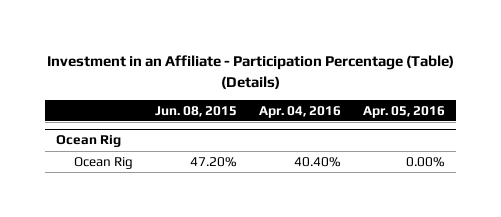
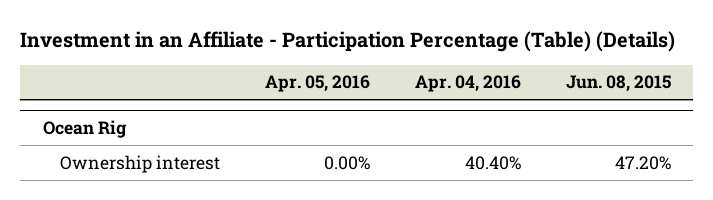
[73,156,133,169] Ocean Rig -> [59,154,220,173] Ownership interest

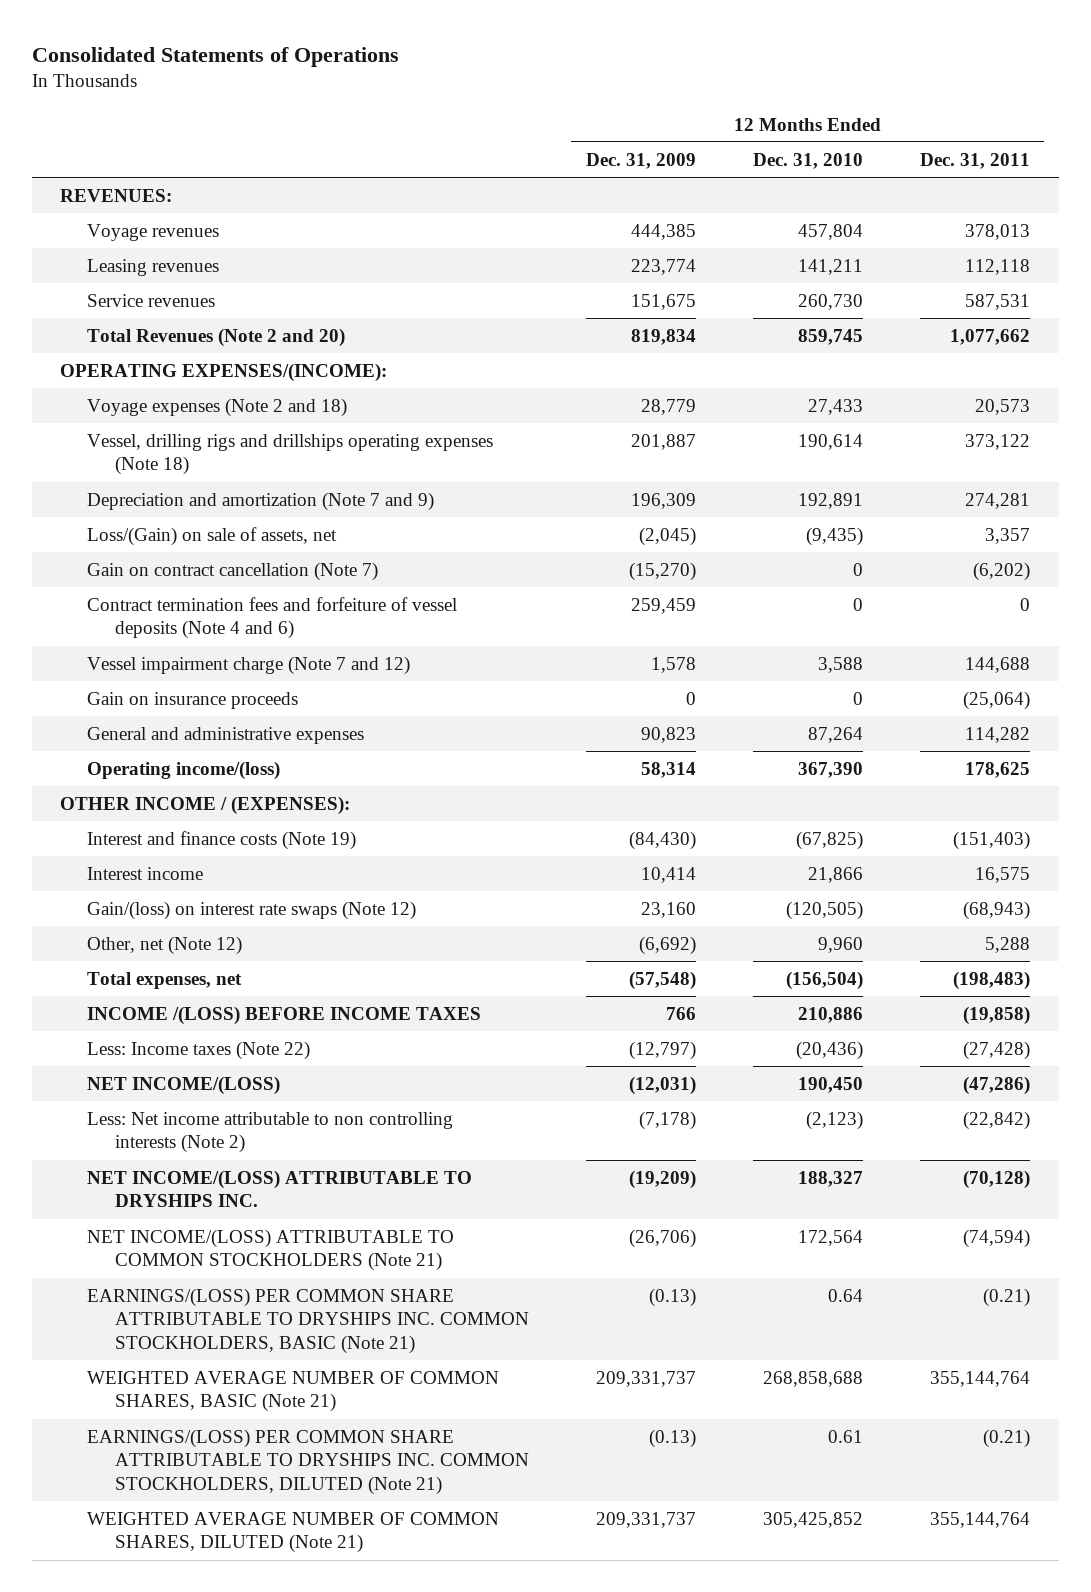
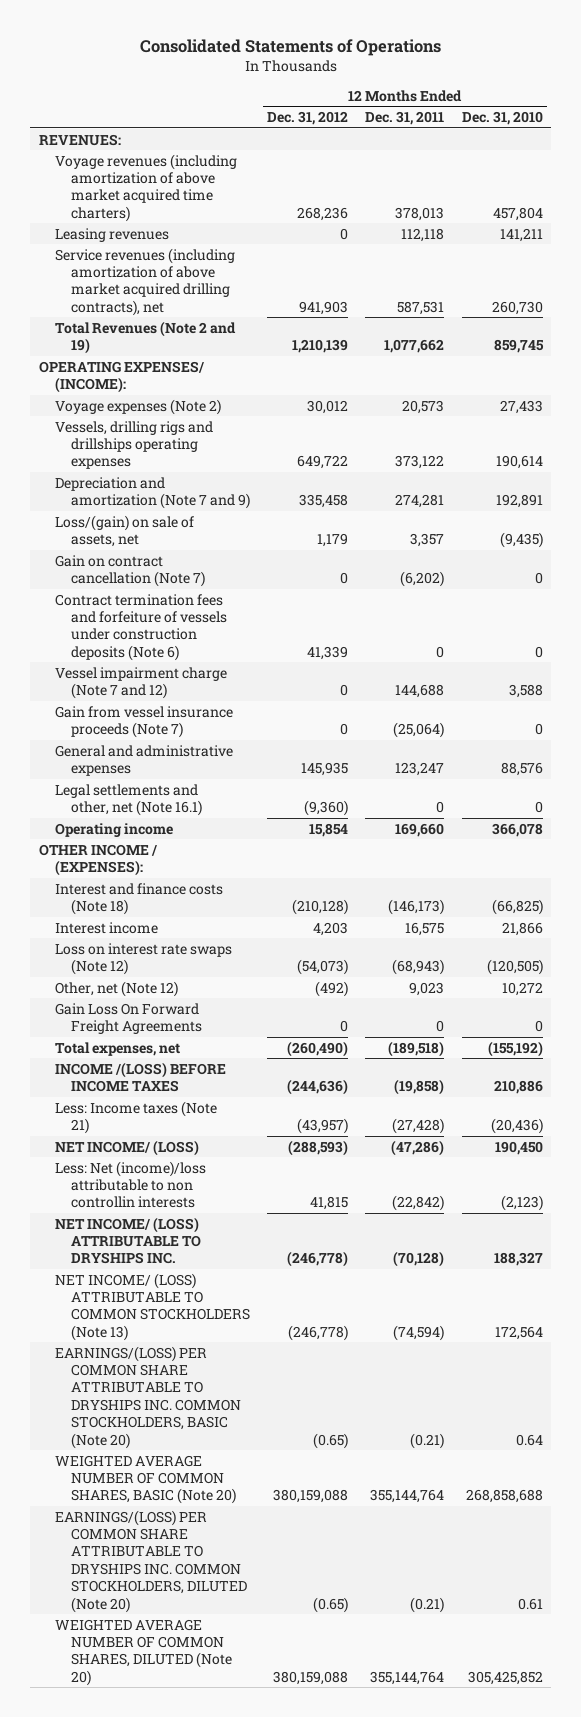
[585,152,696,169] Dec. 31, 2009 -> none
none -> [267,111,349,126] Dec. 31, 2012
[87,223,220,241] Voyage revenues -> [54,153,237,222] Voyage revenues (including amortization of above market acquired time charters)
[87,293,216,307] Service revenues -> [54,247,235,316] Service revenues (including amortization of above market acquired drilling contracts), net
[87,327,346,347] Total Revenues (Note 2 and 20) -> [54,320,236,355] Total Revenues (Note 2 and 19)
[60,362,388,382] OPERATING EXPENSES/(INCOME): -> [38,360,204,394] OPERATING EXPENSES/ (INCOME):
[87,397,348,417] Voyage expenses (Note 2 and 18) -> [54,398,221,415] Voyage expenses (Note 2)
[87,433,494,476] Vessel, drilling rigs and drillships operating expenses (Note 18) -> [54,420,213,470] Vessels, drilling rigs and drillships operating expenses
[87,526,338,546] Loss/(Gain) on sale of assets, net -> [54,514,194,548] Loss/(gain) on sale of assets, net
[87,596,458,640] Contract termination fees and forfeiture of vessel deposits (Note 4 and 6) -> [54,593,227,661] Contract termination fees and forfeiture of vessels under construction deposits (Note 6)
[87,691,299,709] Gain on insurance proceeds -> [54,705,233,739] Gain from vessel insurance proceeds (Note 7)
[807,726,863,743] 87,264 -> [500,762,543,777] 88,576
[965,726,1031,743] 114,282 -> [395,762,445,777] 123,247
none -> [54,783,202,817] Legal settlements and other, net (Note 16.1)
[87,760,281,780] Operating income/(loss) -> [54,822,173,837] Operating income
[797,761,863,778] 367,390 -> [491,822,543,837] 366,078
[965,761,1031,778] 178,625 -> [395,822,445,837] 169,660
[87,830,357,850] Interest and finance costs (Note 19) -> [54,882,223,916] Interest and finance costs (Note 18)
[795,830,863,850] (67,825) -> [491,899,543,916] (66,825)
[953,830,1031,850] (151,403) -> [388,899,445,916] (146,173)
[87,900,417,920] Gain/(loss) on interest rate swaps (Note 12) -> [54,942,232,976] Loss on interest rate swaps (Note 12)
[817,936,863,953] 9,960 -> [501,981,543,996] 10,272
[985,936,1031,953] 5,288 -> [409,981,445,996] 9,023
none -> [54,1002,202,1035] Gain Loss On Forward Freight Agreements
[785,970,863,990] (156,504) -> [487,1040,543,1057] (155,192)
[953,970,1031,990] (198,483) -> [388,1040,445,1057] (189,518)
[87,1040,311,1060] Less: Income taxes (Note 22) -> [54,1100,217,1135] Less: Income taxes (Note 21)
[87,1075,281,1095] NET INCOME/(LOSS) -> [54,1139,199,1156] NET INCOME/ (LOSS)
[87,1111,454,1154] Less: Net income attributable to non controlling interests (Note 2) -> [54,1160,206,1209] Less: Net (income)/loss attributable to non controllin interests
[87,1169,473,1208] NET INCOME/(LOSS) ATTRIBUTABLE TO DRYSHIPS INC. -> [54,1216,201,1265] NET INCOME/ (LOSS) ATTRIBUTABLE TO DRYSHIPS INC.
[87,1228,455,1272] NET INCOME/(LOSS) ATTRIBUTABLE TO COMMON STOCKHOLDERS (Note 21) -> [54,1272,250,1341] NET INCOME/ (LOSS) ATTRIBUTABLE TO COMMON STOCKHOLDERS (Note 13)
[87,1287,529,1354] EARNINGS/(LOSS) PER COMMON SHARE ATTRIBUTABLE TO DRYSHIPS INC. COMMON STOCKHOLDERS, BASIC (Note 21) -> [54,1345,241,1449] EARNINGS/(LOSS) PER COMMON SHARE ATTRIBUTABLE TO DRYSHIPS INC. COMMON STOCKHOLDERS, BASIC (Note 20)
[87,1370,500,1413] WEIGHTED AVERAGE NUMBER OF COMMON SHARES, BASIC (Note 21) -> [54,1454,236,1505] WEIGHTED AVERAGE NUMBER OF COMMON SHARES, BASIC (Note 20)
[87,1428,529,1495] EARNINGS/(LOSS) PER COMMON SHARE ATTRIBUTABLE TO DRYSHIPS INC. COMMON STOCKHOLDERS, DILUTED (Note 21) -> [54,1509,247,1613] EARNINGS/(LOSS) PER COMMON SHARE ATTRIBUTABLE TO DRYSHIPS INC. COMMON STOCKHOLDERS, DILUTED (Note 20)
[87,1511,500,1554] WEIGHTED AVERAGE NUMBER OF COMMON SHARES, DILUTED (Note 21) -> [54,1618,232,1686] WEIGHTED AVERAGE NUMBER OF COMMON SHARES, DILUTED (Note 20)

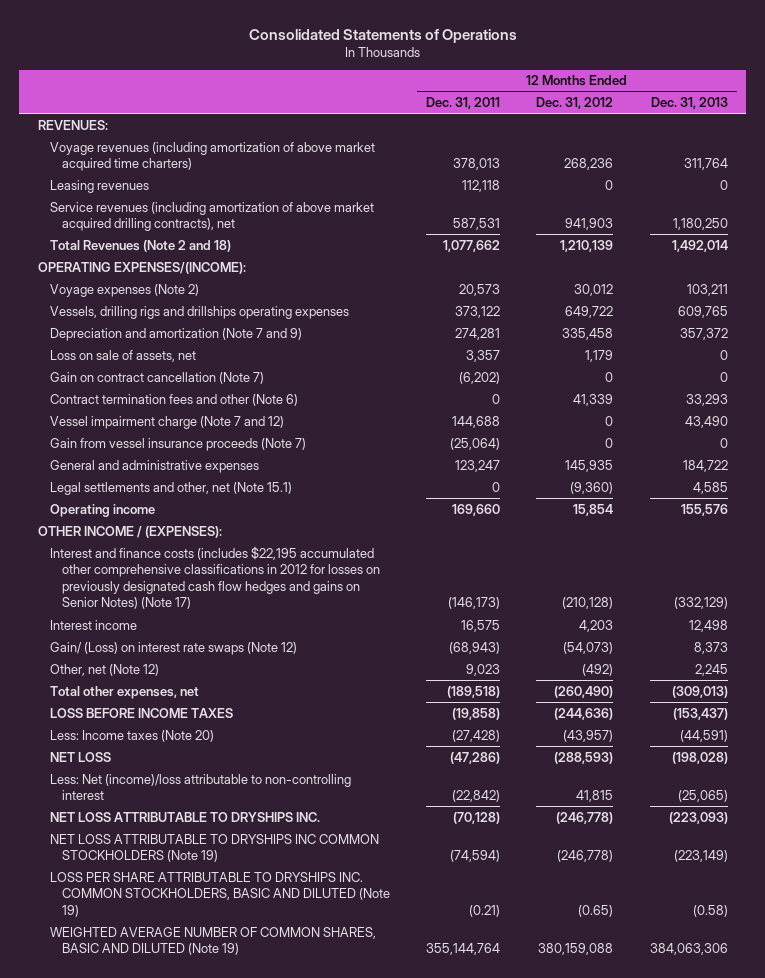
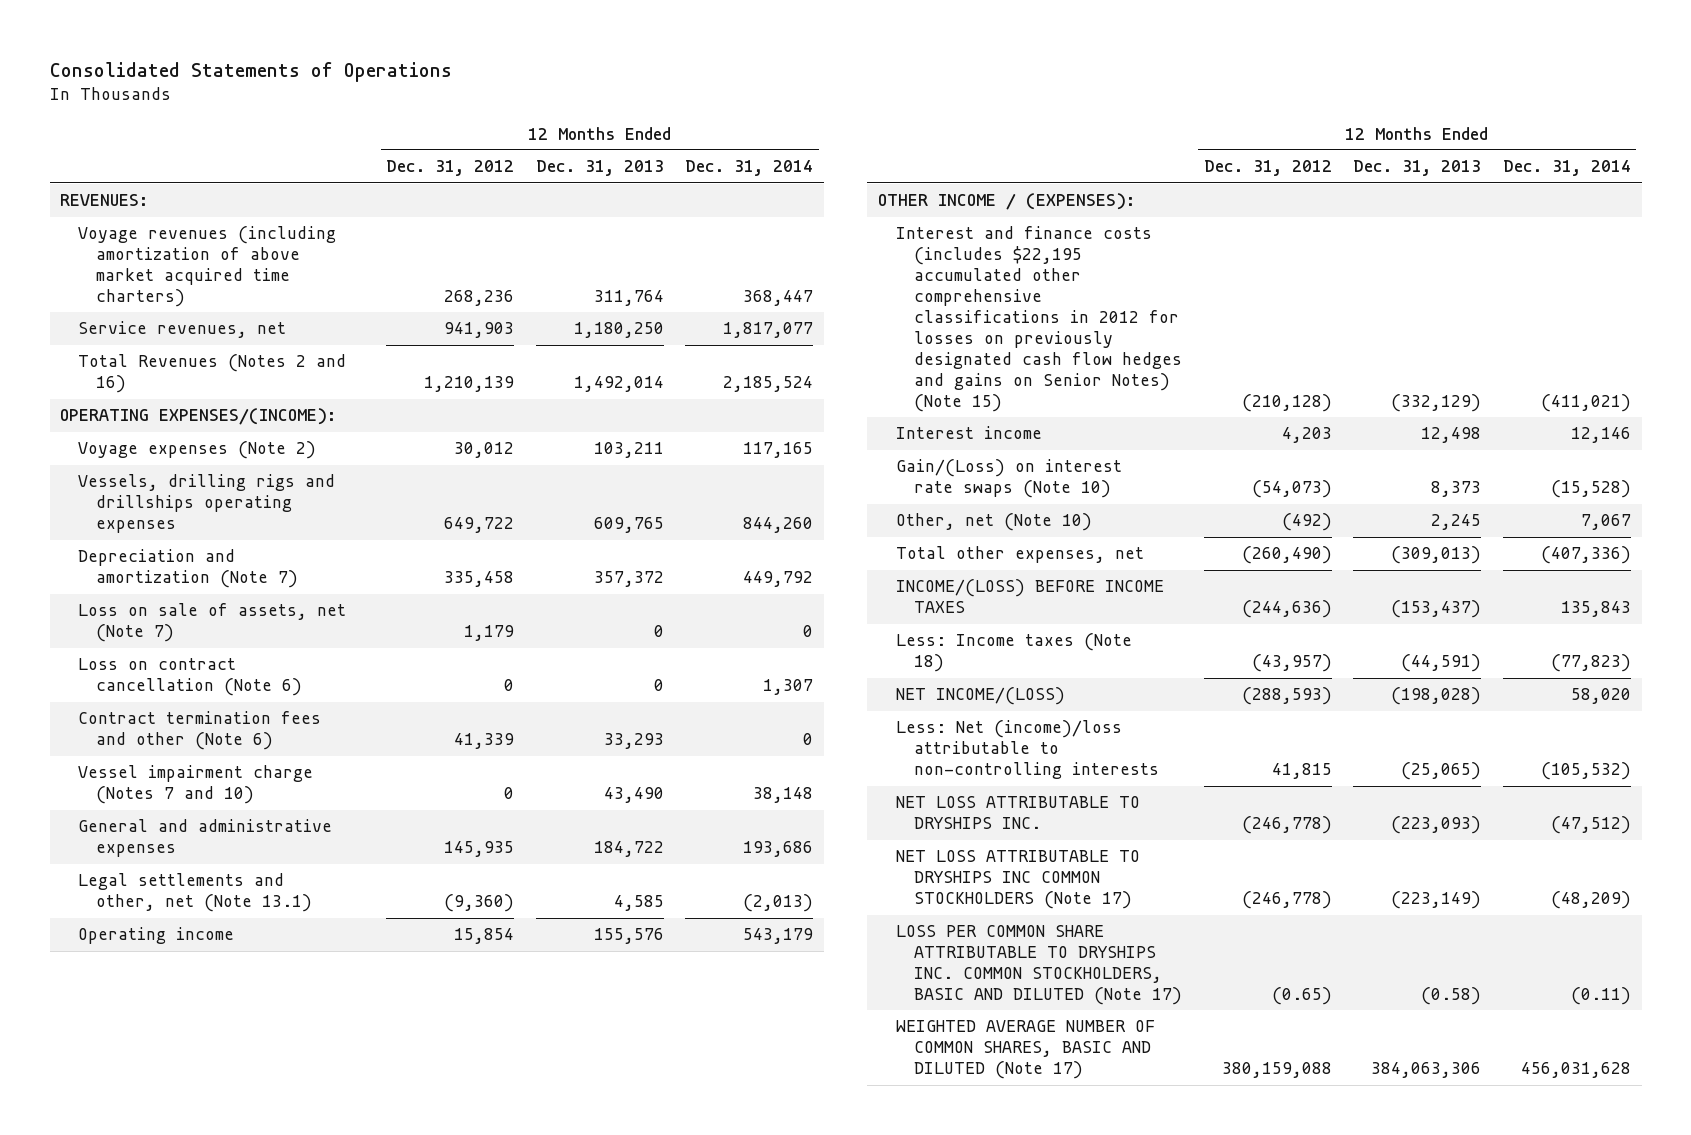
[426,97,501,110] Dec. 31, 2011 -> none
none -> [685,160,814,177] Dec. 31, 2014
[49,179,149,193] Leasing revenues -> none
[49,201,374,232] Service revenues (including amortization of above market acquired drilling contracts), net -> [78,321,287,339] Service revenues, net
[49,239,231,252] Total Revenues (Note 2 and 18) -> [78,354,347,394] Total Revenues (Notes 2 and 16)
[49,327,302,341] Depreciation and amortization (Note 7 and 9) -> [78,549,299,589] Depreciation and amortization (Note 7)
[49,349,196,362] Loss on sale of assets, net -> [78,603,347,643] Loss on sale of assets, net (Note 7)
[49,371,264,384] Gain on contract cancellation (Note 7) -> [78,658,303,697] Loss on contract cancellation (Note 6)
[49,437,306,451] Gain from vessel insurance proceeds (Note 7) -> none
[49,415,284,429] Vessel impairment charge (Note 7 and 12) -> [78,765,314,805] Vessel impairment charge (Notes 7 and 10)
[49,481,292,495] Legal settlements and other, net (Note 15.1) -> [78,873,313,913] Legal settlements and other, net (Note 13.1)
[49,545,381,610] Interest and finance costs (includes $22,195 accumulated other comprehensive classifications in 2012 for losses on previously designated cash flow hedges and gains on Senior Notes) (Note 17) -> [896,226,1183,412] Interest and finance costs (includes $22,195 accumulated other comprehensive classifications in 2012 for losses on previously designated cash flow hedges and gains on Senior Notes) (Note 15)
[49,641,297,655] Gain/ (Loss) on interest rate swaps (Note 12) -> [896,459,1123,499] Gain/(Loss) on interest rate swaps (Note 10)
[49,663,159,676] Other, net (Note 12) -> [896,513,1093,532] Other, net (Note 10)
[49,707,233,718] LOSS BEFORE INCOME TAXES -> [896,579,1165,614] INCOME/(LOSS) BEFORE INCOME TAXES
[49,729,214,742] Less: Income taxes (Note 20) -> [896,633,1133,673] Less: Income taxes (Note 18)
[49,751,111,762] NET LOSS -> [896,687,1066,706] NET INCOME/(LOSS)
[49,773,351,801] Less: Net (income)/loss attributable to non-controlling interest -> [896,720,1160,780] Less: Net (income)/loss attributable to non-controlling interests
[49,833,379,863] NET LOSS ATTRIBUTABLE TO DRYSHIPS INC COMMON STOCKHOLDERS (Note 19) -> [896,850,1141,910] NET LOSS ATTRIBUTABLE TO DRYSHIPS INC COMMON STOCKHOLDERS (Note 17)
[49,871,391,917] LOSS PER SHARE ATTRIBUTABLE TO DRYSHIPS INC. COMMON STOCKHOLDERS, BASIC AND DILUTED (Note 19) -> [896,925,1183,1006] LOSS PER COMMON SHARE ATTRIBUTABLE TO DRYSHIPS INC. COMMON STOCKHOLDERS, BASIC AND DILUTED (Note 17)
[49,926,376,956] WEIGHTED AVERAGE NUMBER OF COMMON SHARES, BASIC AND DILUTED (Note 19) -> [896,1020,1156,1080] WEIGHTED AVERAGE NUMBER OF COMMON SHARES, BASIC AND DILUTED (Note 17)

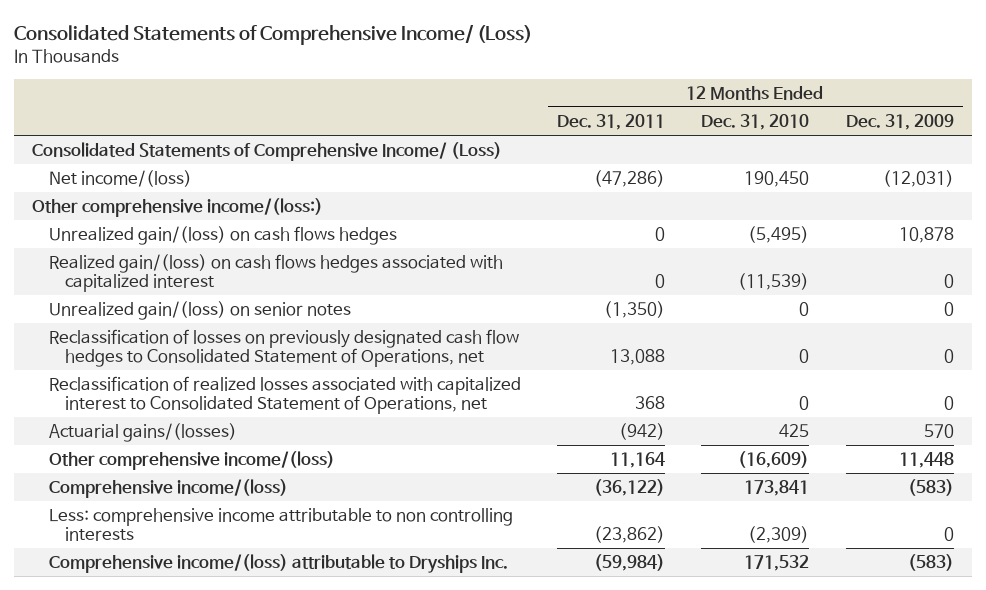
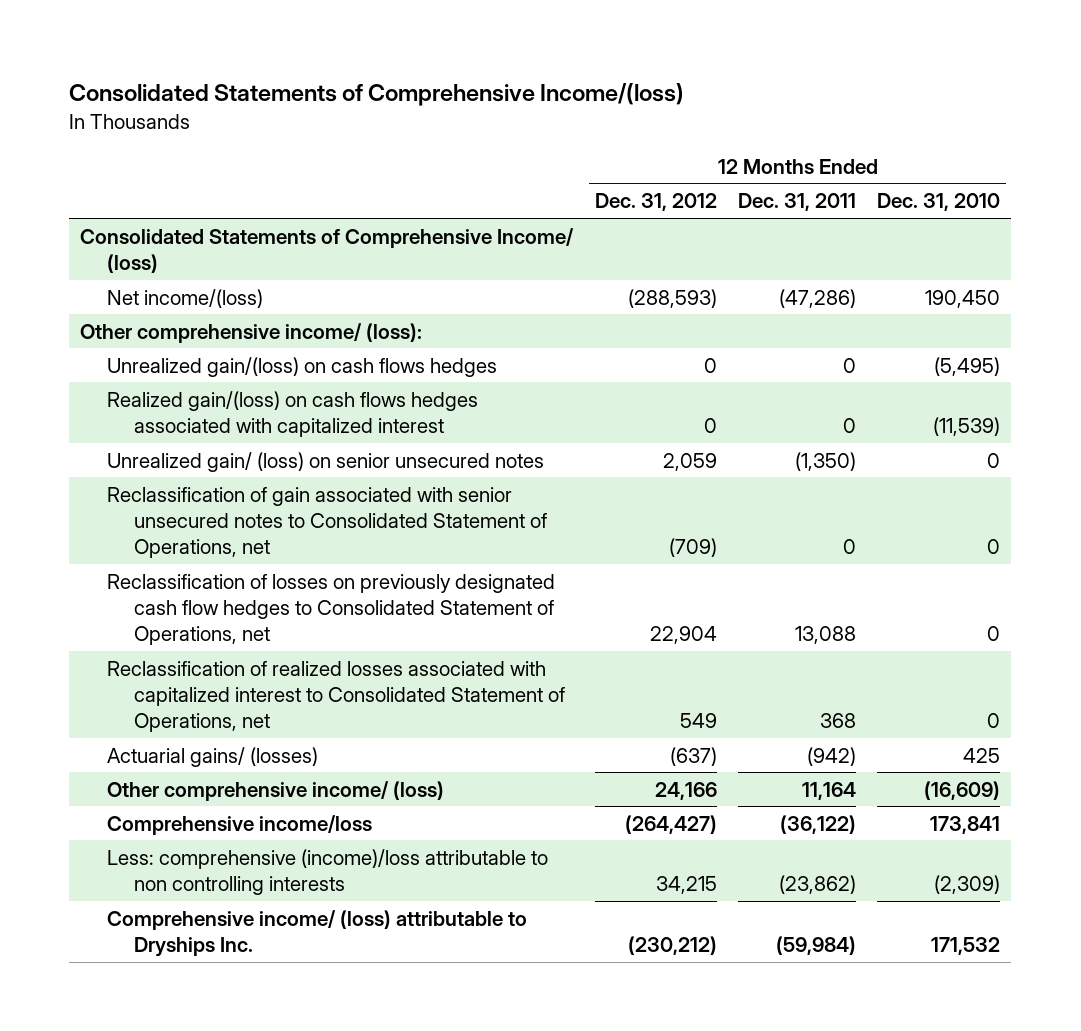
[13,23,532,45] Consolidated Statements of Comprehensive Income/ (Loss) -> [69,83,685,107] Consolidated Statements of Comprehensive Income/(loss)
[845,113,954,130] Dec. 31, 2009 -> none
none -> [594,193,717,212] Dec. 31, 2012
[32,142,503,162] Consolidated Statements of Comprehensive Income/ (Loss) -> [80,227,575,273] Consolidated Statements of Comprehensive Income/ (loss)
[32,198,324,218] Other comprehensive income/(loss:) -> [80,322,423,343] Other comprehensive income/ (loss):
[48,301,351,321] Unrealized gain/(loss) on senior notes -> [106,451,544,472] Unrealized gain/ (loss) on senior unsecured notes
none -> [106,486,547,559] Reclassification of gain associated with senior unsecured notes to Consolidated Statement of Operations, net
[48,423,237,443] Actuarial gains/(losses) -> [106,746,318,767] Actuarial gains/ (losses)
[48,451,335,471] Other comprehensive income/(loss) -> [106,780,444,801] Other comprehensive income/ (loss)
[48,479,288,499] Comprehensive income/(loss) -> [106,814,372,835] Comprehensive income/loss
[48,508,513,542] Less: comprehensive income attributable to non controlling interests -> [106,848,548,895] Less: comprehensive (income)/loss attributable to non controlling interests
[48,554,508,574] Comprehensive income/(loss) attributable to Dryships Inc. -> [106,909,527,957] Comprehensive income/ (loss) attributable to Dryships Inc.

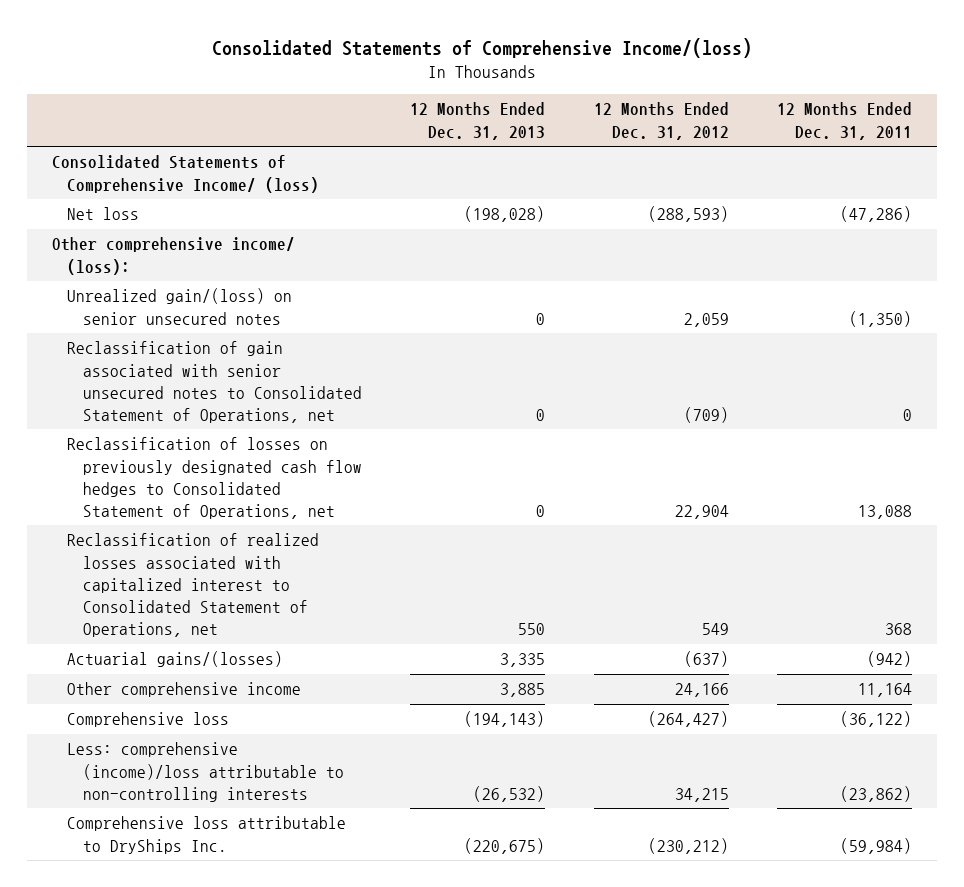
[877,193,1001,212] Dec. 31, 2010 -> none
none -> [410,102,546,140] 12 Months Ended Dec. 31, 2013
[106,288,263,308] Net income/(loss) -> [67,207,140,221] Net loss
[106,356,497,377] Unrealized gain/(loss) on cash flows hedges -> none
[106,390,478,437] Realized gain/(loss) on cash flows hedges associated with capitalized interest -> none
[106,451,544,472] Unrealized gain/ (loss) on senior unsecured notes -> [67,288,293,325] Unrealized gain/(loss) on senior unsecured notes
[106,746,318,767] Actuarial gains/ (losses) -> [67,651,284,668] Actuarial gains/(losses)
[106,780,444,801] Other comprehensive income/ (loss) -> [67,682,302,698] Other comprehensive income
[106,814,372,835] Comprehensive income/loss -> [67,712,230,728] Comprehensive loss
[106,848,548,895] Less: comprehensive (income)/loss attributable to non controlling interests -> [67,742,344,802] Less: comprehensive (income)/loss attributable to non-controlling interests
[106,909,527,957] Comprehensive income/ (loss) attributable to Dryships Inc. -> [67,816,347,854] Comprehensive loss attributable to DryShips Inc.

